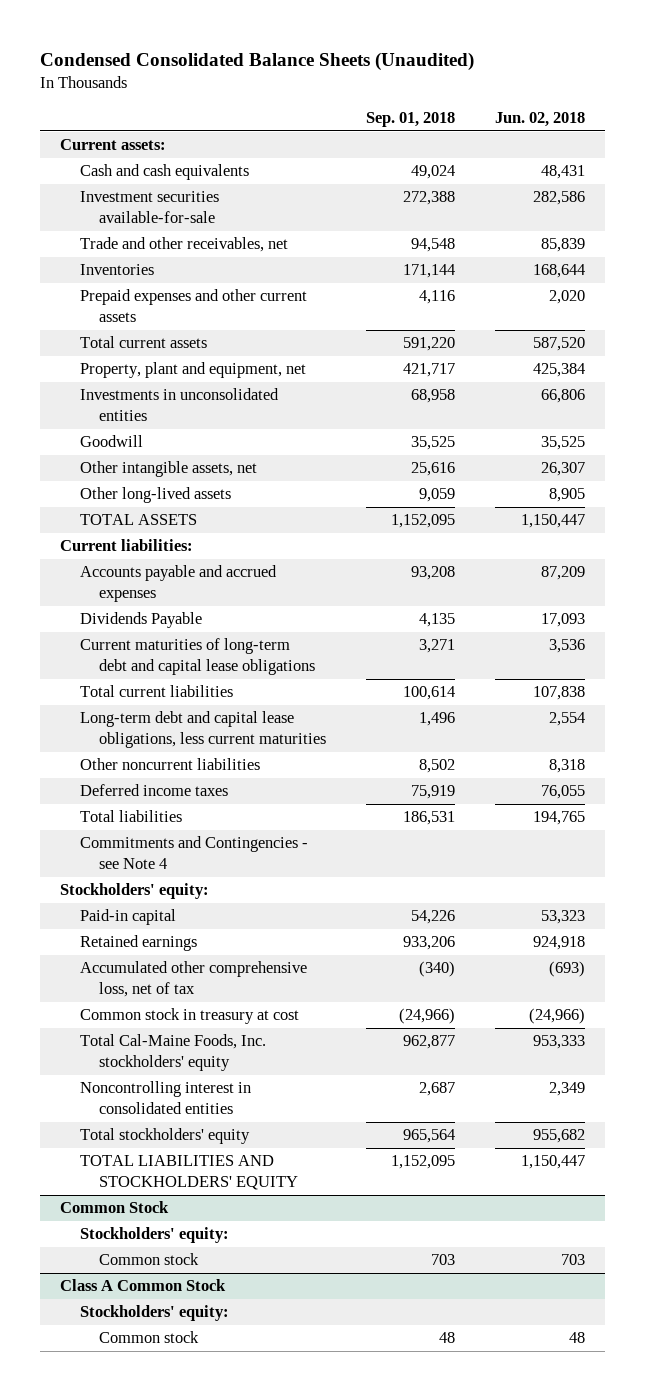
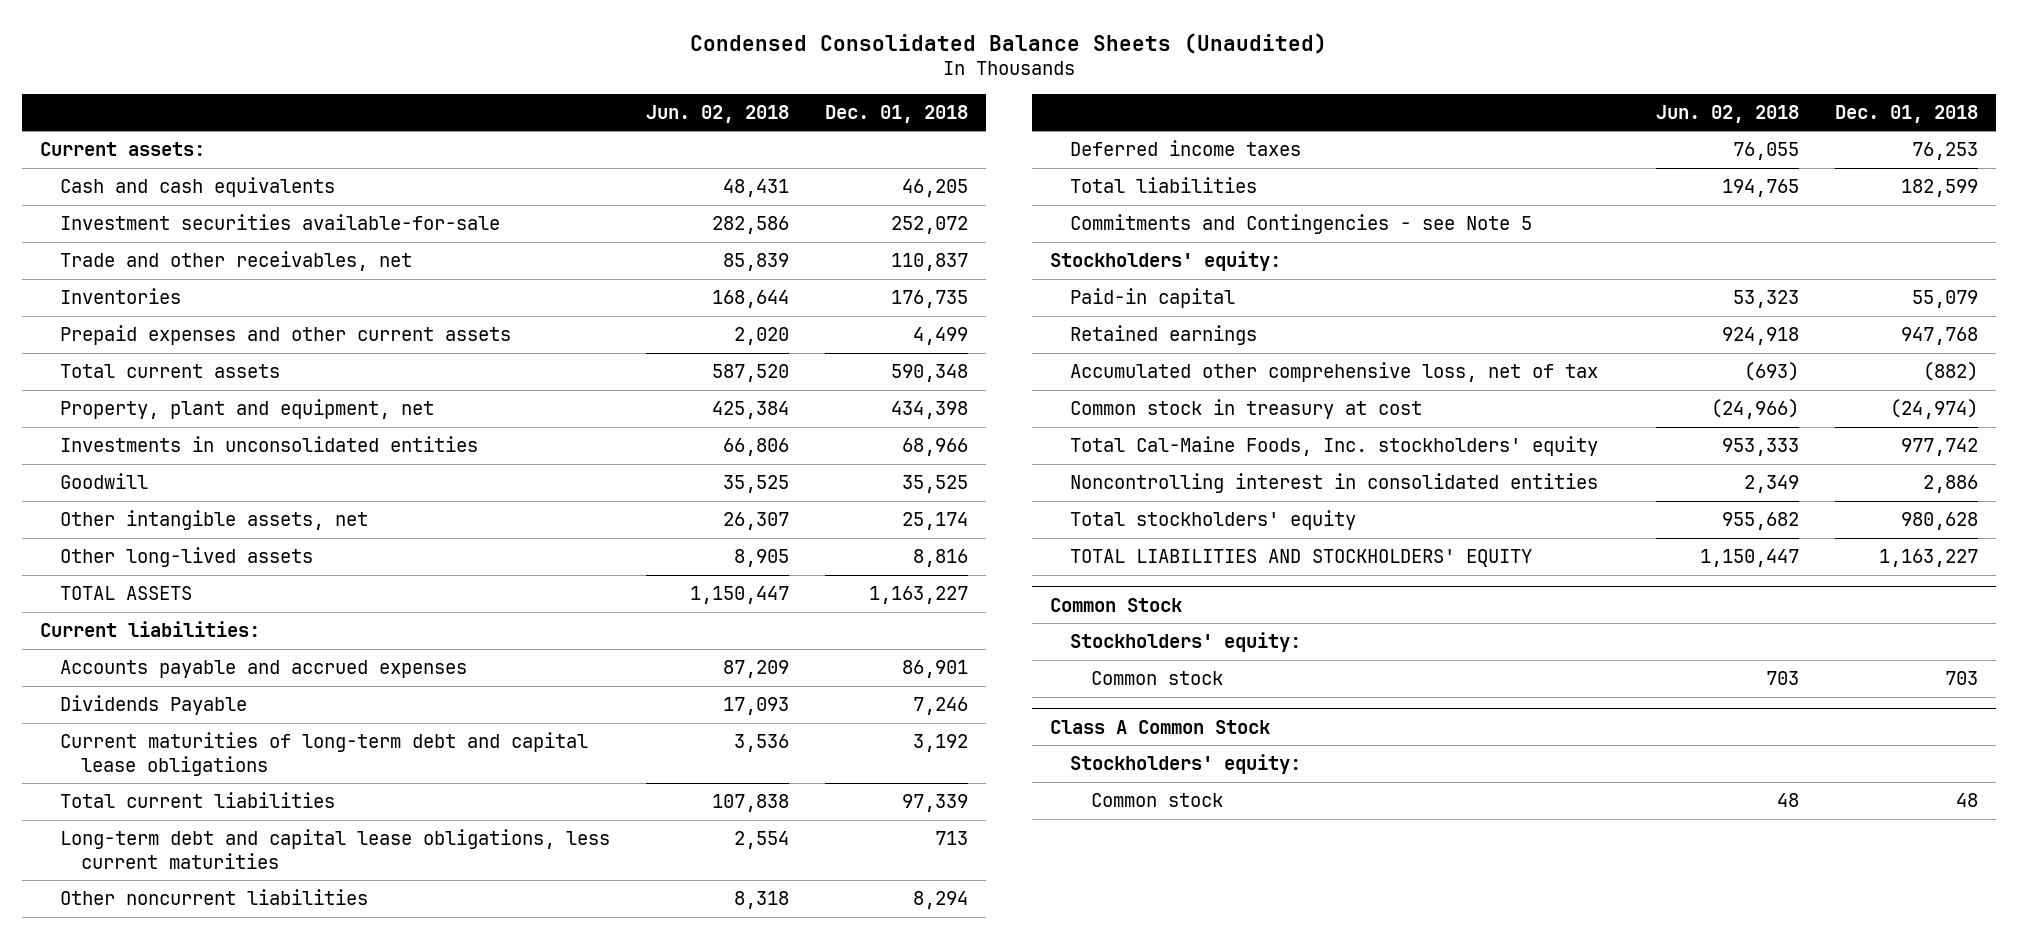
[365,112,455,128] Sep. 01, 2018 -> none
none -> [825,104,969,123] Dec. 01, 2018
[79,836,308,870] Commitments and Contingencies - see Note 4 -> [1070,213,1533,234] Commitments and Contingencies - see Note 5

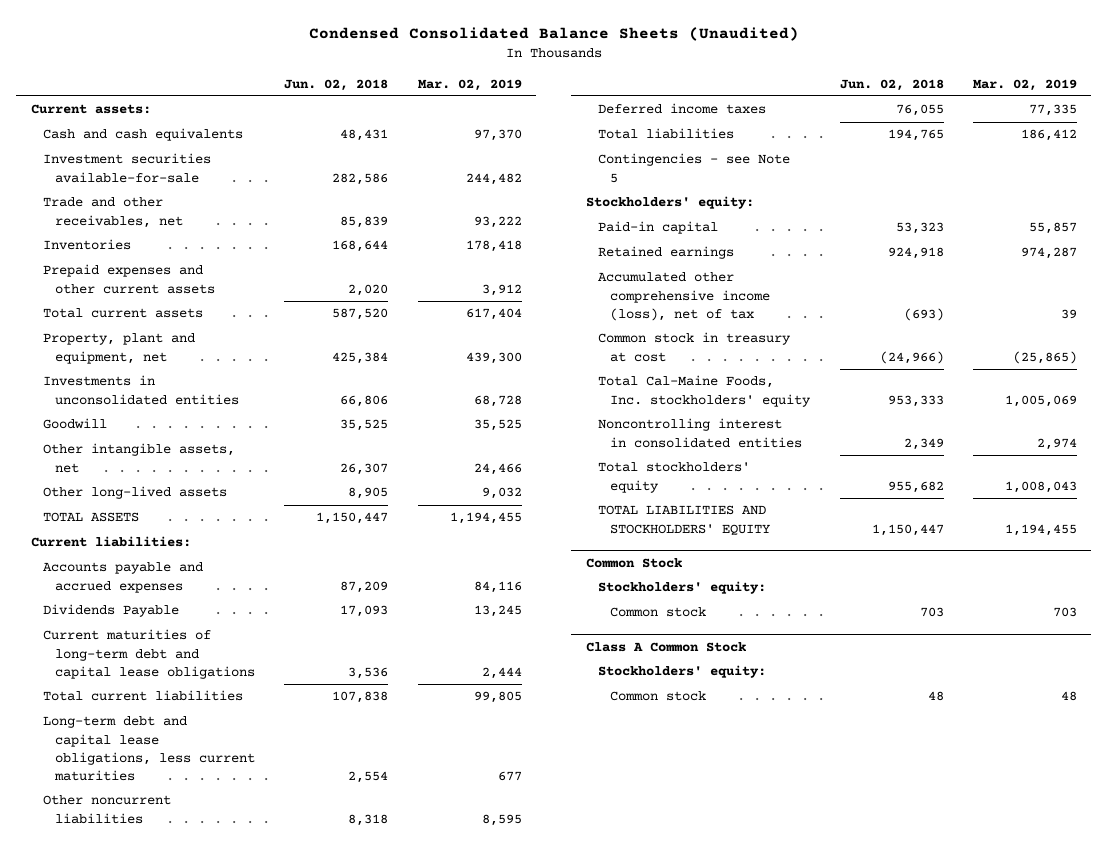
[825,104,969,123] Dec. 01, 2018 -> none
none -> [417,78,522,91] Mar. 02, 2019
[1070,213,1533,234] Commitments and Contingencies - see Note 5 -> [598,153,791,183] Contingencies - see Note 5
[1070,361,1599,382] Accumulated other comprehensive loss, net of tax -> [598,272,771,321] Accumulated other comprehensive income (loss), net of tax

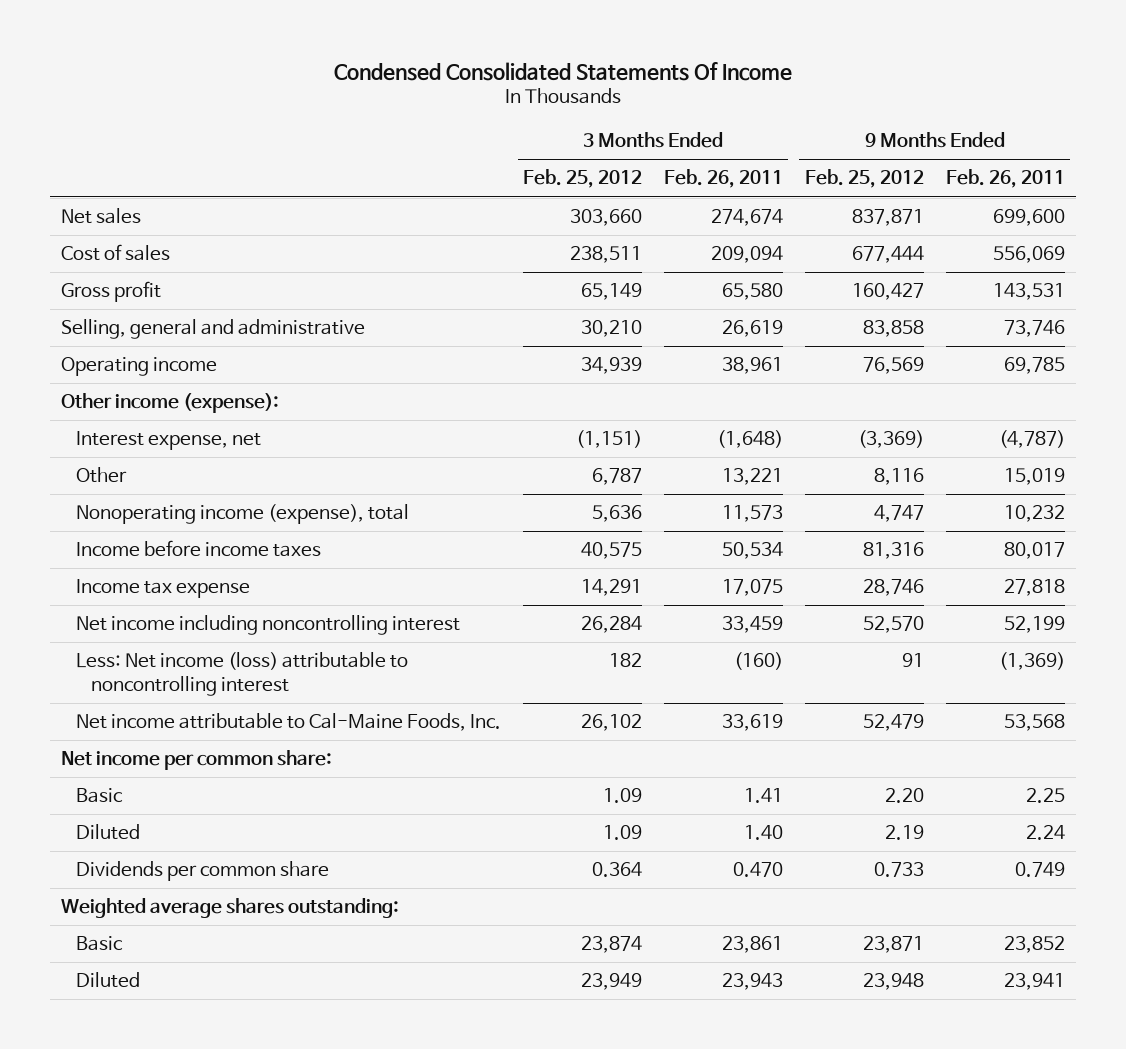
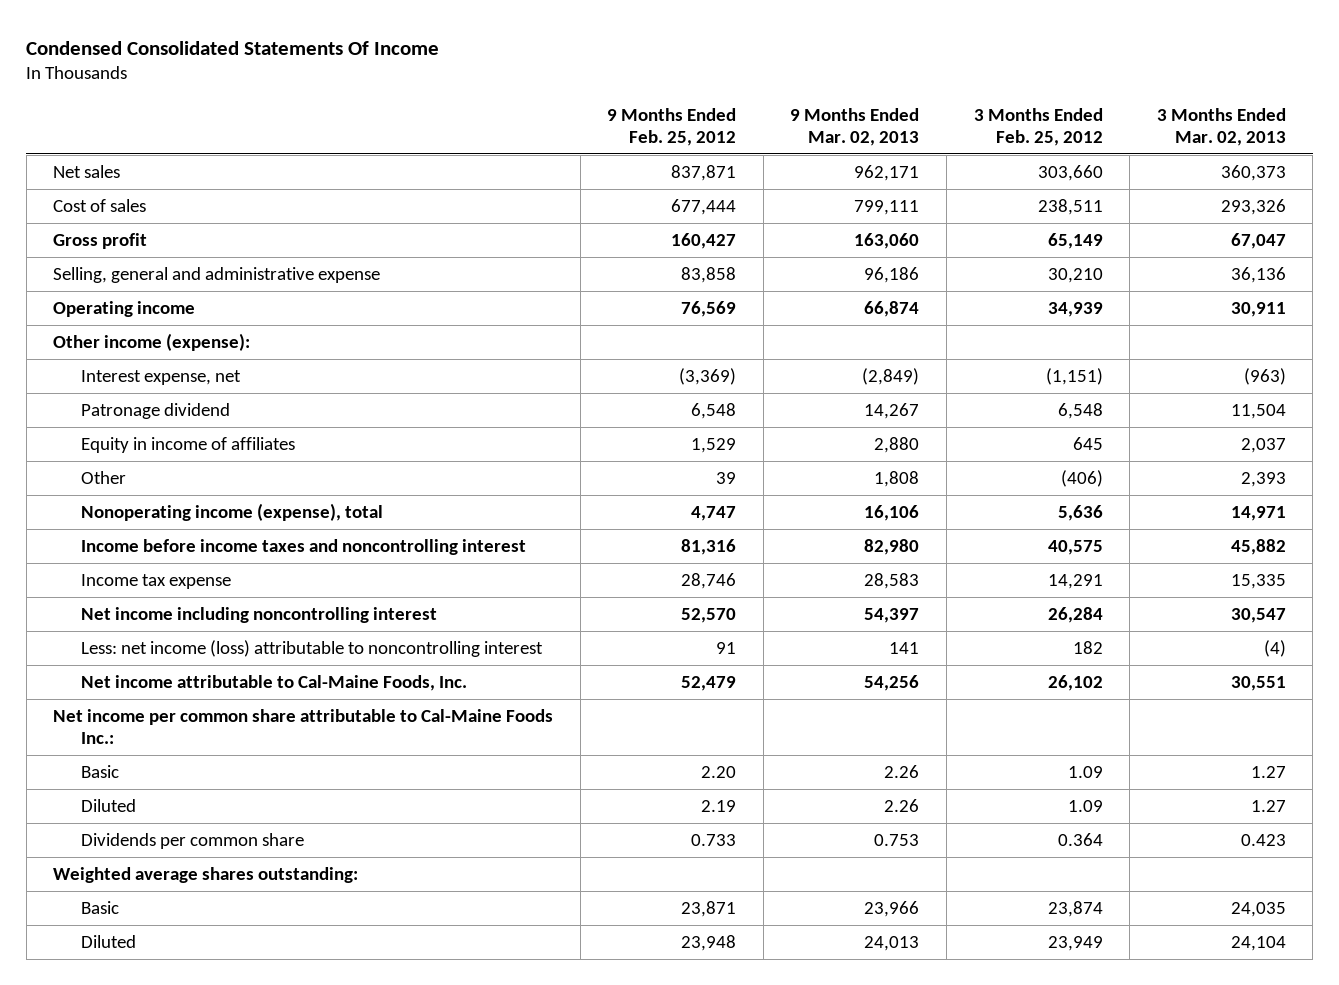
[664,169,784,189] Feb. 26, 2011 -> none
[945,169,1065,189] Feb. 26, 2011 -> none
none -> [790,107,920,146] 9 Months Ended Mar. 02, 2013
none -> [1156,107,1286,146] 3 Months Ended Mar. 02, 2013
[61,319,366,340] Selling, general and administrative -> [53,266,381,283] Selling, general and administrative expense
none -> [81,402,231,419] Patronage dividend
none -> [81,436,296,453] Equity in income of affiliates
[592,468,643,486] 6,787 -> [1060,469,1103,487] (406)
[873,468,924,486] 8,116 -> [716,471,737,484] 39
[76,540,322,558] Income before income taxes -> [81,538,527,555] Income before income taxes and noncontrolling interest
[76,652,409,696] Less: Net income (loss) attributable to noncontrolling interest -> [81,639,544,657] Less: net income (loss) attributable to noncontrolling interest
[61,750,333,771] Net income per common share: -> [53,708,554,745] Net income per common share attributable to Cal-Maine Foods Inc.:

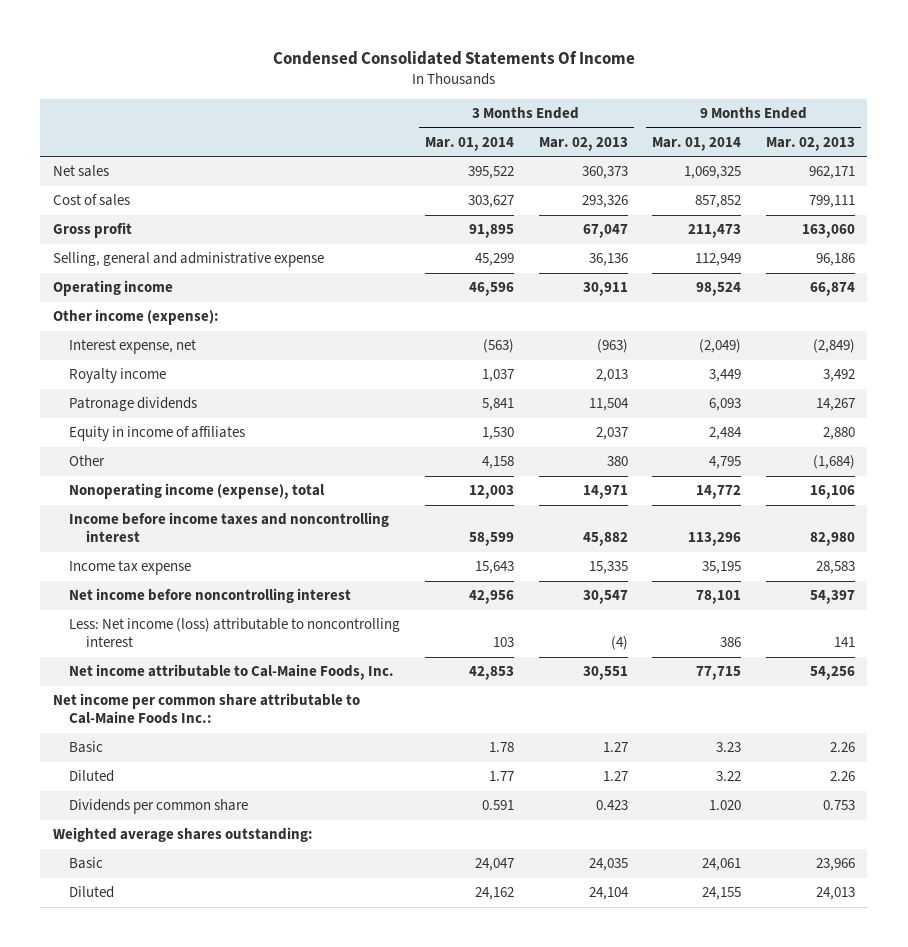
[607,107,737,146] 9 Months Ended Feb. 25, 2012 -> none
[973,107,1103,146] 3 Months Ended Feb. 25, 2012 -> none
none -> [424,136,514,151] Mar. 01, 2014
none -> [652,136,742,151] Mar. 01, 2014
none -> [69,368,167,384] Royalty income
[81,402,231,419] Patronage dividend -> [69,397,198,412] Patronage dividends
[874,470,920,487] 1,808 -> [812,455,855,470] (1,684)
[1240,471,1286,487] 2,393 -> [606,456,628,467] 380
[81,606,438,623] Net income including noncontrolling interest -> [69,588,352,604] Net income before noncontrolling interest
[81,639,544,657] Less: net income (loss) attributable to noncontrolling interest -> [69,618,401,648] Less: Net income (loss) attributable to noncontrolling interest

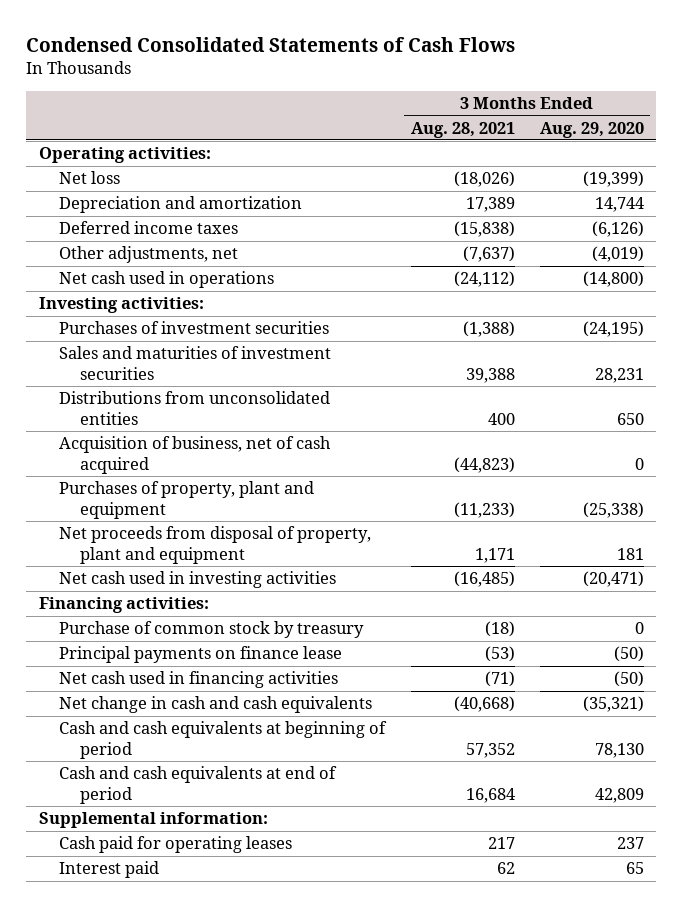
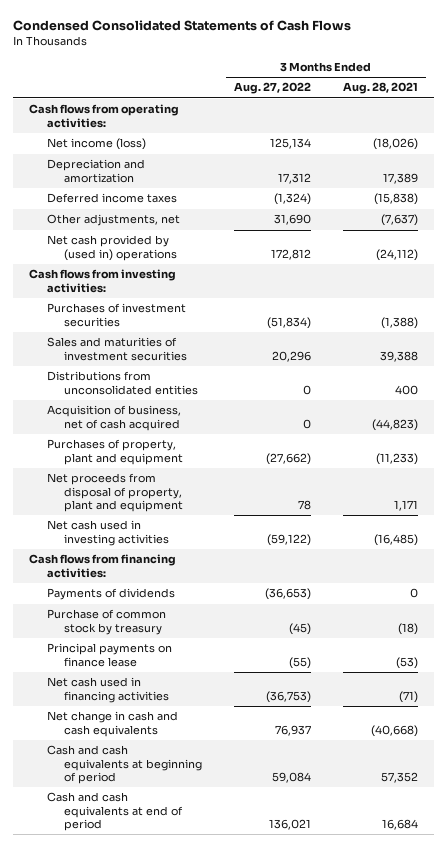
[539,121,644,138] Aug. 29, 2020 -> none
none -> [234,82,312,95] Aug. 27, 2022
[38,147,211,164] Operating activities: -> [29,104,180,128] Cash flows from operating activities:
[59,171,121,185] Net loss -> [46,138,146,151] Net income (loss)
[59,271,275,289] Net cash used in operations -> [46,235,178,261] Net cash provided by (used in) operations
[38,297,204,314] Investing activities: -> [29,269,177,293] Cash flows from investing activities:
[38,597,209,614] Financing activities: -> [29,554,177,578] Cash flows from financing activities:
none -> [46,588,175,601] Payments of dividends
[38,812,268,829] Supplemental information: -> none
[59,836,293,854] Cash paid for operating leases -> none
[59,861,160,879] Interest paid -> none

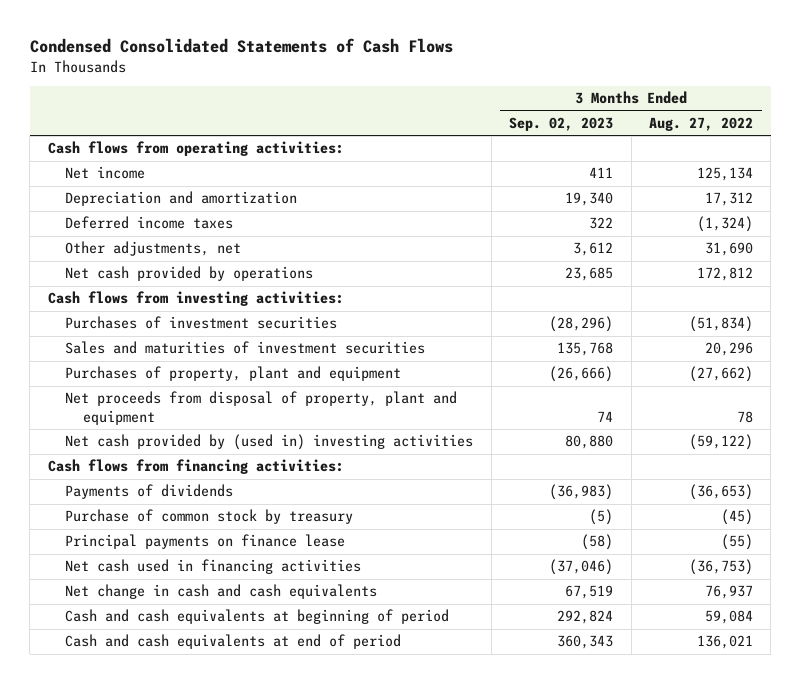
[343,82,419,95] Aug. 28, 2021 -> none
none -> [509,116,614,131] Sep. 02, 2023
[46,138,146,151] Net income (loss) -> [65,166,146,180] Net income
[46,235,178,261] Net cash provided by (used in) operations -> [65,266,314,282] Net cash provided by operations
[46,371,199,395] Distributions from unconsolidated entities -> none
[46,405,181,431] Acquisition of business, net of cash acquired -> none
[46,520,170,546] Net cash used in investing activities -> [65,434,474,451] Net cash provided by (used in) investing activities

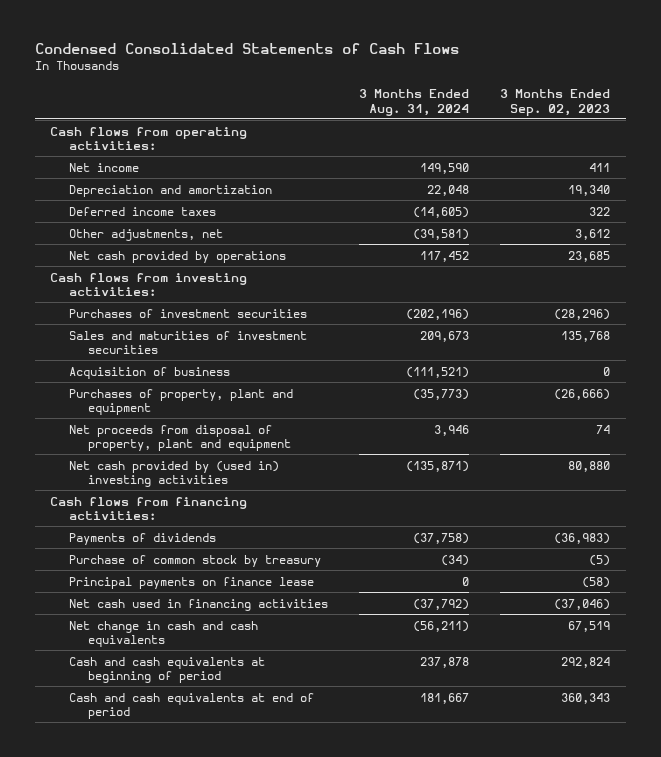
[648,116,753,131] Aug. 27, 2022 -> none
none -> [359,89,470,116] 3 Months Ended Aug. 31, 2024
none -> [69,366,231,379] Acquisition of business

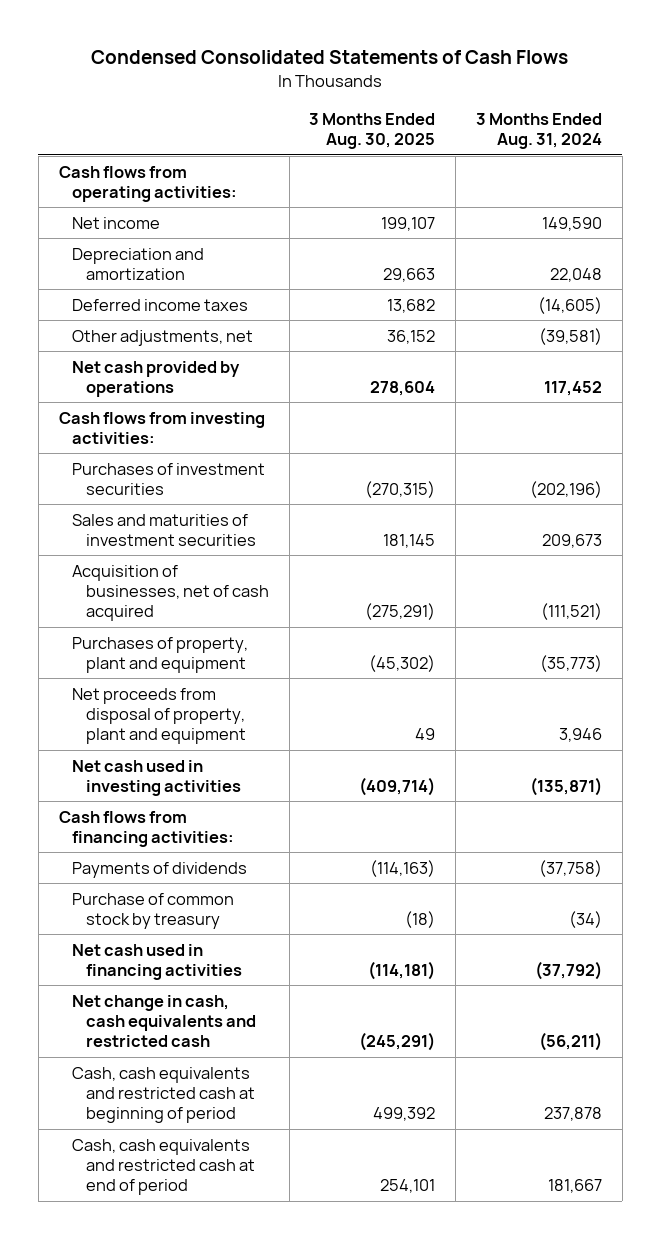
[500,89,611,116] 3 Months Ended Sep. 02, 2023 -> none
none -> [309,112,436,150] 3 Months Ended Aug. 30, 2025
[69,366,231,379] Acquisition of business -> [72,564,269,622] Acquisition of businesses, net of cash acquired
[69,460,280,488] Net cash provided by (used in) investing activities -> [72,759,241,797] Net cash used in investing activities
[69,576,315,589] Principal payments on finance lease -> none
[69,620,259,648] Net change in cash and cash equivalents -> [72,994,256,1048] Net change in cash, cash equivalents and restricted cash
[69,656,266,684] Cash and cash equivalents at beginning of period -> [72,1066,255,1124] Cash, cash equivalents and restricted cash at beginning of period
[69,692,315,720] Cash and cash equivalents at end of period -> [72,1138,255,1196] Cash, cash equivalents and restricted cash at end of period

